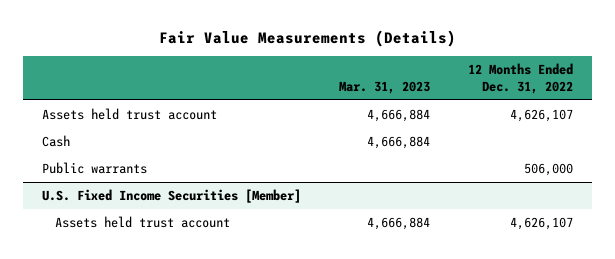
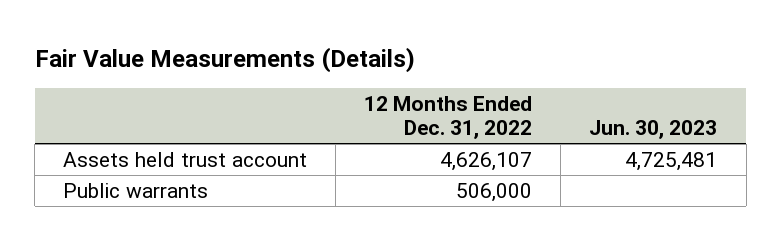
[339,80,431,94] Mar. 31, 2023 -> none
none -> [589,120,718,140] Jun. 30, 2023
[42,134,71,147] Cash -> none
[42,188,302,203] U.S. Fixed Income Securities [Member] -> none
[54,215,230,228] Assets held trust account -> none

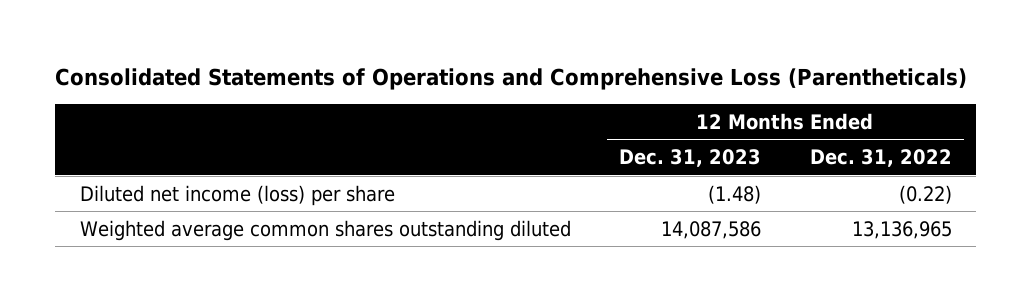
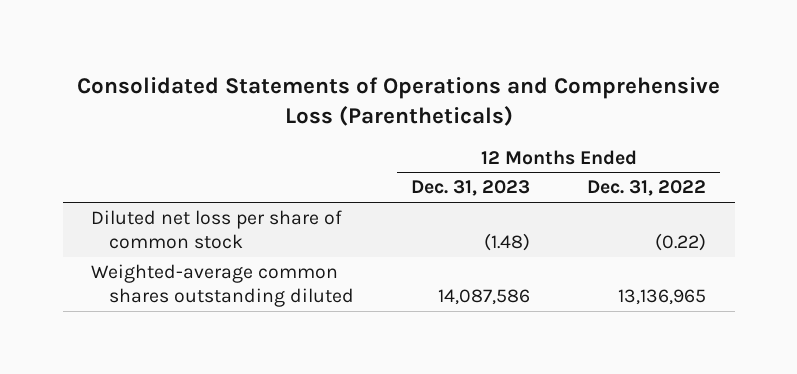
[79,184,395,206] Diluted net income (loss) per share -> [91,210,343,249] Diluted net loss per share of common stock
[79,219,571,241] Weighted average common shares outstanding diluted -> [91,264,355,307] Weighted-average common shares outstanding diluted

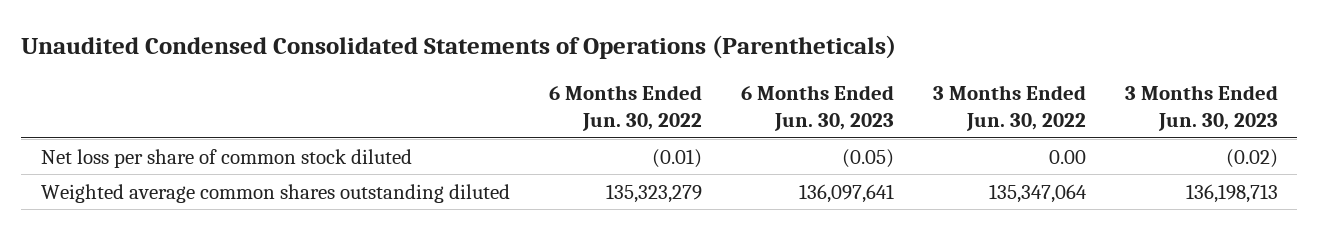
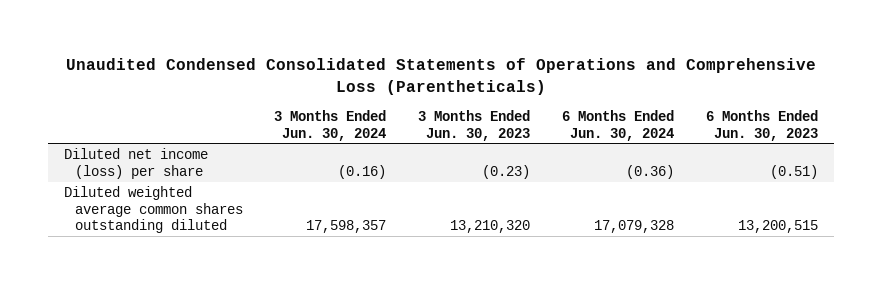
[21,35,897,60] Unaudited Condensed Consolidated Statements of Operations (Parentheticals) -> [66,58,817,95] Unaudited Condensed Consolidated Statements of Operations and Comprehensive Loss (Parentheticals)
[548,85,702,132] 6 Months Ended Jun. 30, 2022 -> none
[932,85,1086,132] 3 Months Ended Jun. 30, 2022 -> none
none -> [274,110,387,141] 3 Months Ended Jun. 30, 2024
none -> [561,110,674,141] 6 Months Ended Jun. 30, 2024
[40,148,412,168] Net loss per share of common stock diluted -> [64,148,209,179] Diluted net income (loss) per share
[841,148,894,168] (0.05) -> [769,164,818,179] (0.51)
[1225,148,1278,168] (0.02) -> [482,164,531,179] (0.23)
[40,183,510,203] Weighted average common shares outstanding diluted -> [64,186,243,234] Diluted weighted average common shares outstanding diluted
[798,183,894,203] 136,097,641 -> [737,220,818,234] 13,200,515
[1185,183,1278,203] 136,198,713 -> [450,220,531,234] 13,210,320

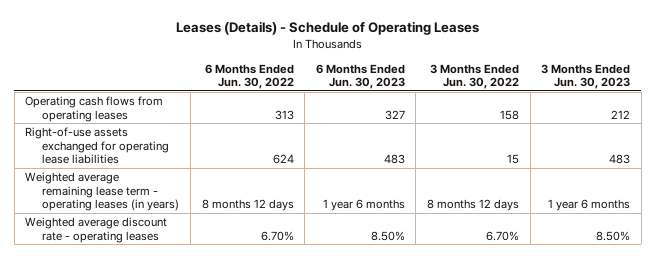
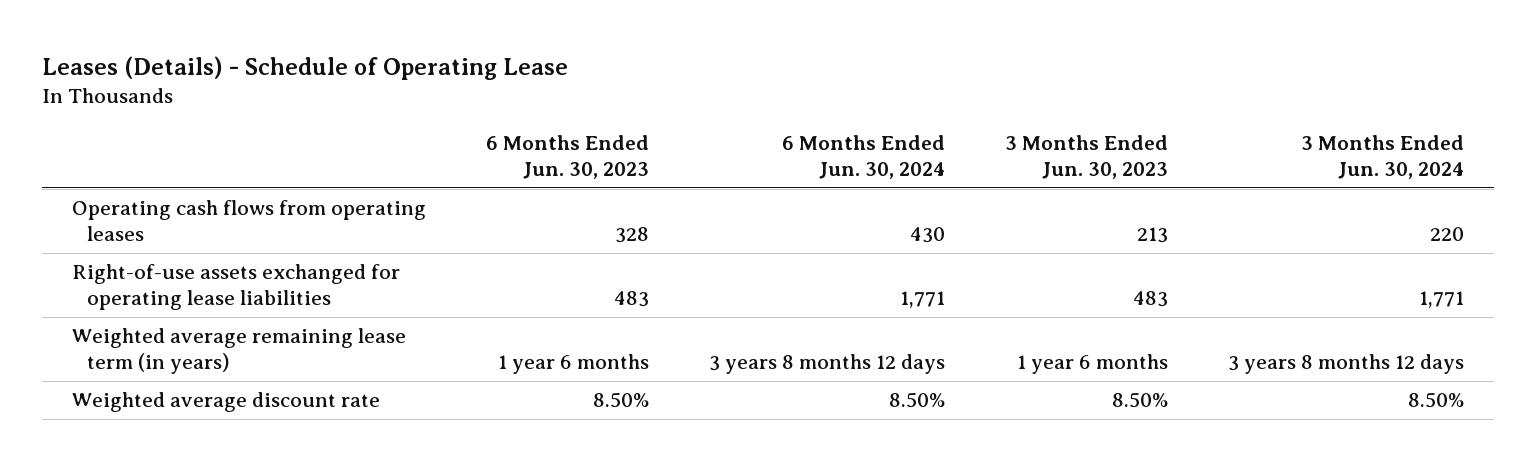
[175,21,479,36] Leases (Details) - Schedule of Operating Leases -> [42,55,569,80] Leases (Details) - Schedule of Operating Lease
[204,63,294,89] 6 Months Ended Jun. 30, 2022 -> none
[429,63,519,89] 3 Months Ended Jun. 30, 2022 -> none
none -> [781,134,945,179] 6 Months Ended Jun. 30, 2024
none -> [1300,134,1464,179] 3 Months Ended Jun. 30, 2024
[384,109,405,120] 327 -> [615,227,650,244] 328
[611,109,631,119] 212 -> [1136,227,1168,244] 213
[25,172,180,211] Weighted average remaining lease term - operating leases (in years) -> [72,327,407,375] Weighted average remaining lease term (in years)
[25,217,168,243] Weighted average discount rate - operating leases -> [72,391,381,412] Weighted average discount rate

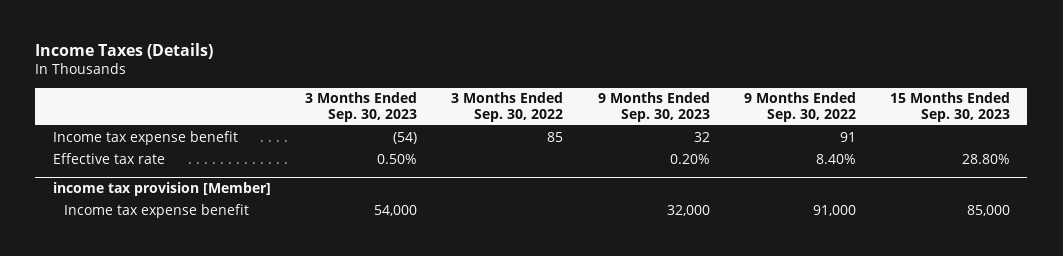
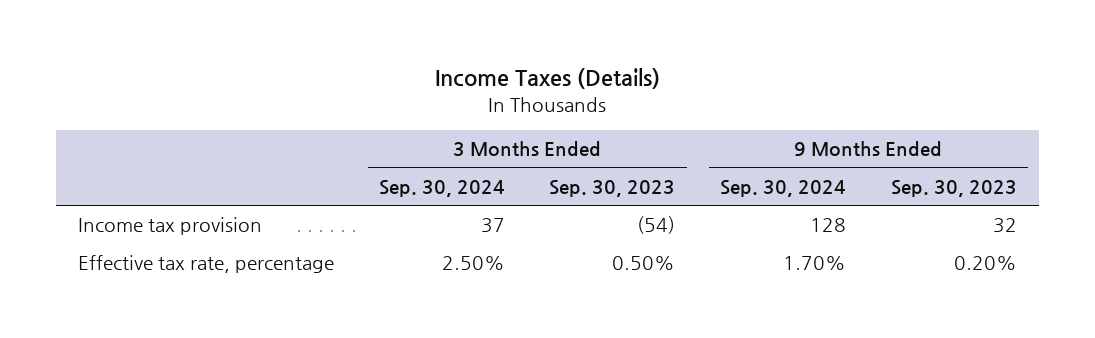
[451,92,564,122] 3 Months Ended Sep. 30, 2022 -> none
[743,92,856,122] 9 Months Ended Sep. 30, 2022 -> none
[890,92,1011,122] 15 Months Ended Sep. 30, 2023 -> none
none -> [378,179,505,197] Sep. 30, 2024
none -> [720,179,847,197] Sep. 30, 2024
[52,182,271,197] income tax provision [Member] -> none
[64,203,250,218] Income tax expense benefit -> none
[52,130,238,145] Income tax expense benefit -> [78,217,263,236] Income tax provision
[52,152,165,164] Effective tax rate -> [78,255,335,274] Effective tax rate, percentage

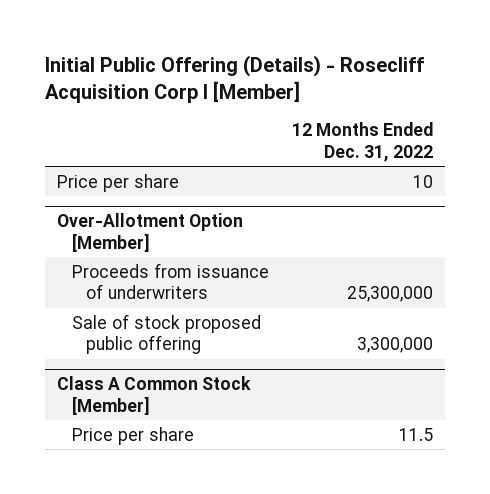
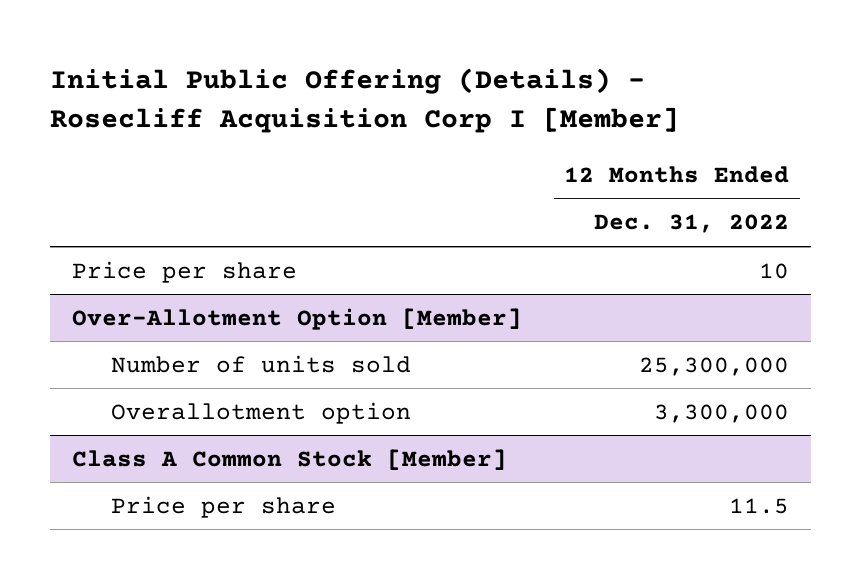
[71,262,269,300] Proceeds from issuance of underwriters -> [110,354,411,373] Number of units sold
[71,313,261,355] Sale of stock proposed public offering -> [110,401,411,424] Overallotment option

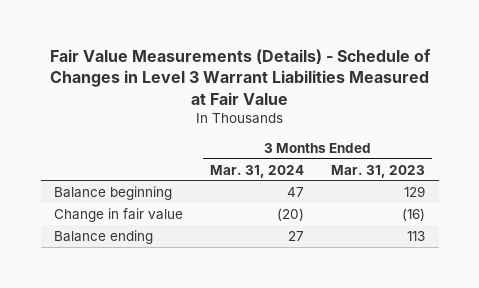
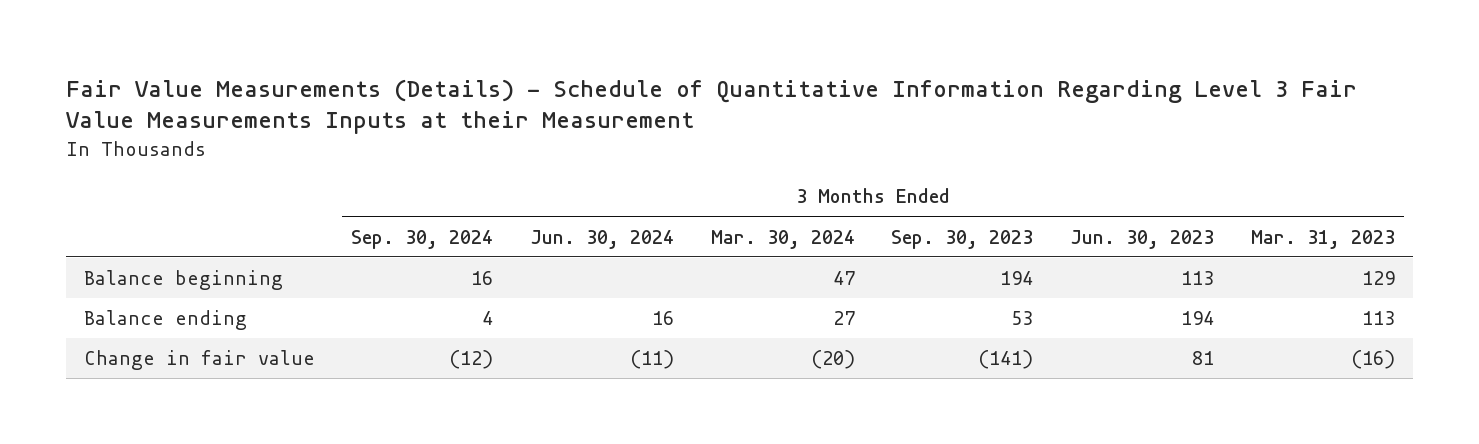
[49,49,431,105] Fair Value Measurements (Details) - Schedule of Changes in Level 3 Warrant Liabilities Measured at Fair Value -> [65,78,1357,135] Fair Value Measurements (Details) - Schedule of Quantitative Information Regarding Level 3 Fair Value Measurements Inputs at their Measurement
[210,164,305,178] Mar. 31, 2024 -> none
none -> [351,229,494,249] Sep. 30, 2024
none -> [530,229,675,249] Jun. 30, 2024
none -> [710,229,855,249] Mar. 30, 2024
none -> [891,229,1034,249] Sep. 30, 2023
none -> [1070,229,1215,249] Jun. 30, 2023
[54,207,184,222] Change in fair value -> [83,350,315,371] Change in fair value

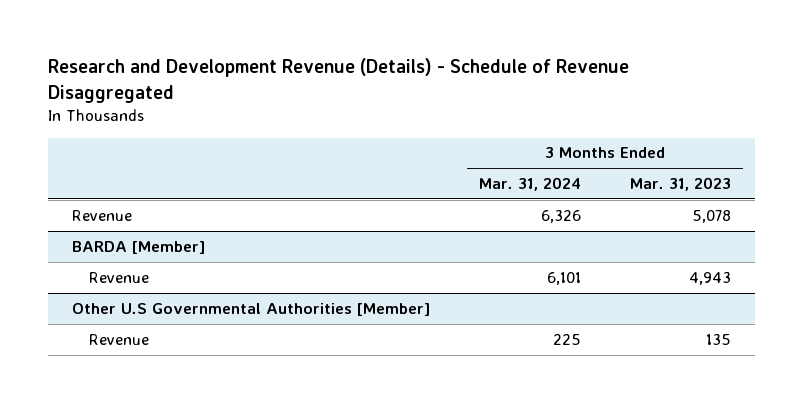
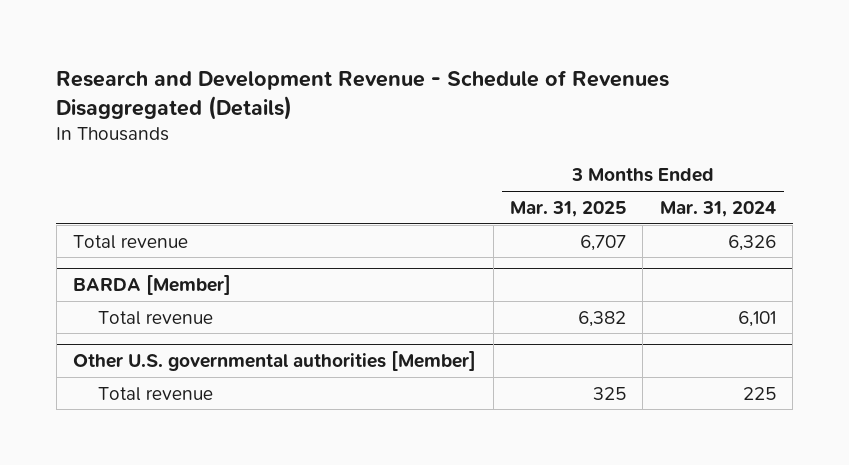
[47,58,629,103] Research and Development Revenue (Details) - Schedule of Revenue Disaggregated -> [56,69,670,120] Research and Development Revenue - Schedule of Revenues Disaggregated (Details)
[630,177,732,192] Mar. 31, 2023 -> none
none -> [510,200,627,217] Mar. 31, 2025
[72,209,133,221] Revenue -> [73,234,189,249] Total revenue
[89,271,150,283] Revenue -> [97,310,213,325] Total revenue
[72,302,431,316] Other U.S Governmental Authorities [Member] -> [73,350,477,371] Other U.S. governmental authorities [Member]
[89,333,150,345] Revenue -> [97,386,213,401] Total revenue

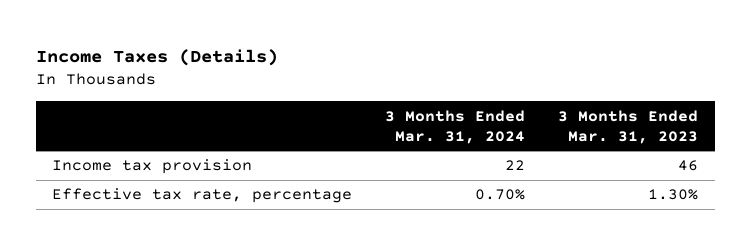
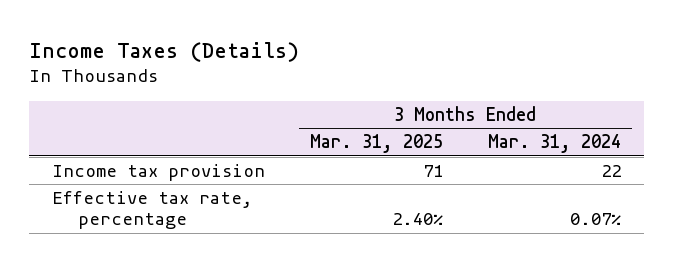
[558,109,699,144] 3 Months Ended Mar. 31, 2023 -> none
none -> [309,134,443,154] Mar. 31, 2025
[475,189,526,201] 0.70% -> [569,213,621,226] 0.07%

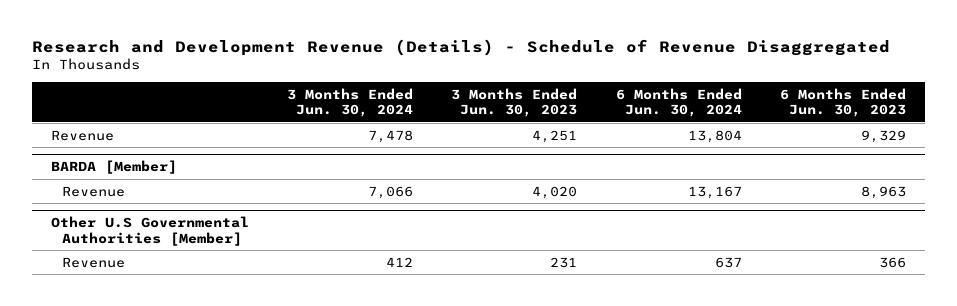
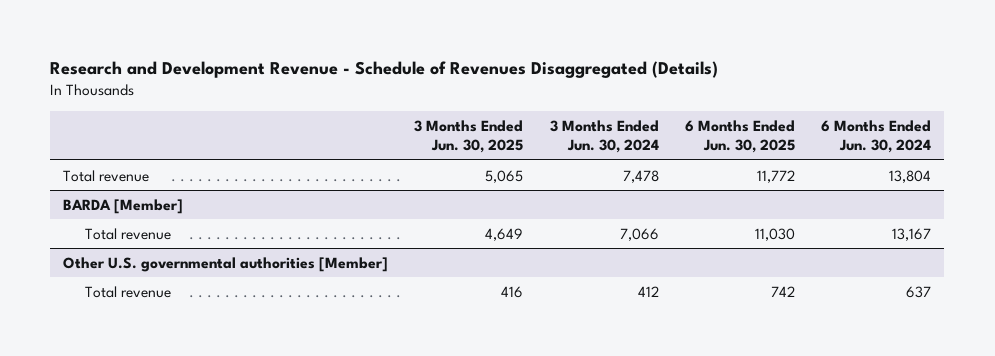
[31,38,890,56] Research and Development Revenue (Details) - Schedule of Revenue Disaggregated -> [50,61,719,79] Research and Development Revenue - Schedule of Revenues Disaggregated (Details)
[451,87,578,118] 3 Months Ended Jun. 30, 2023 -> none
[779,87,906,118] 6 Months Ended Jun. 30, 2023 -> none
none -> [414,119,524,154] 3 Months Ended Jun. 30, 2025
none -> [685,119,796,154] 6 Months Ended Jun. 30, 2025
[50,129,114,141] Revenue -> [63,169,150,182] Total revenue
[62,185,126,197] Revenue -> [85,227,172,240] Total revenue
[50,216,249,246] Other U.S Governmental Authorities [Member] -> [63,256,389,272] Other U.S. governmental authorities [Member]
[62,256,126,268] Revenue -> [85,285,172,298] Total revenue

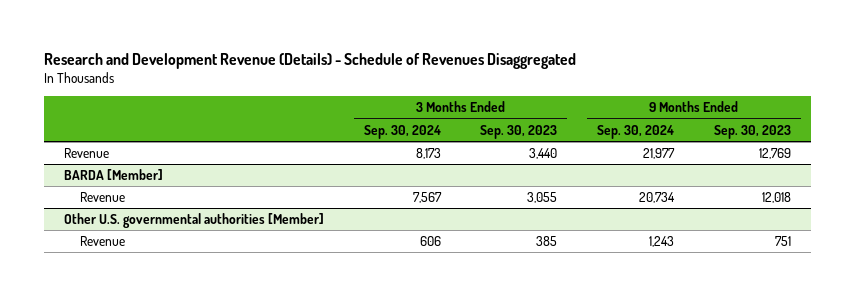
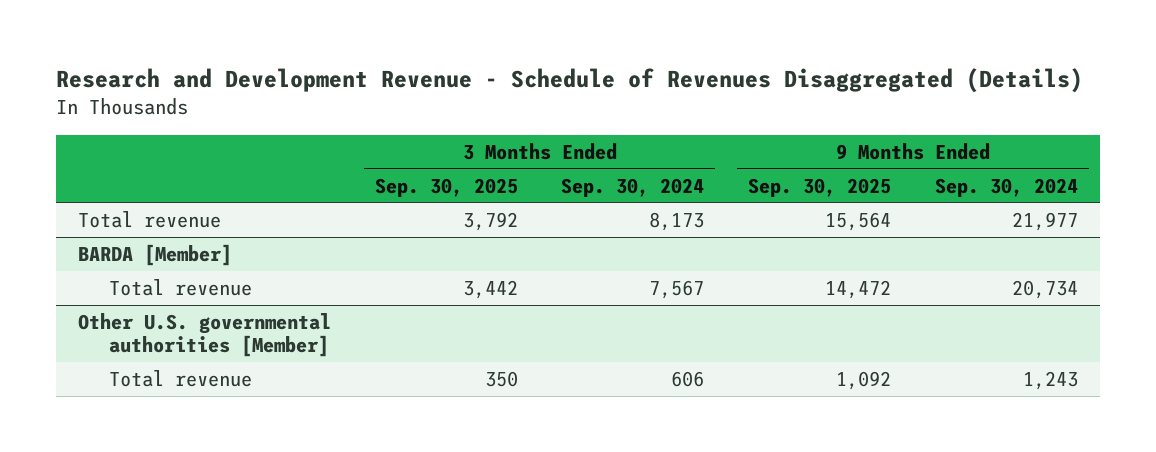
[44,52,577,69] Research and Development Revenue (Details) - Schedule of Revenues Disaggregated -> [55,68,1083,94] Research and Development Revenue - Schedule of Revenues Disaggregated (Details)
[480,124,558,139] Sep. 30, 2023 -> none
[713,124,791,139] Sep. 30, 2023 -> none
none -> [374,177,518,197] Sep. 30, 2025
none -> [748,177,892,197] Sep. 30, 2025
[64,148,110,159] Revenue -> [77,211,221,229] Total revenue
[80,192,126,203] Revenue -> [109,279,253,297] Total revenue
[80,236,126,247] Revenue -> [109,370,253,388] Total revenue

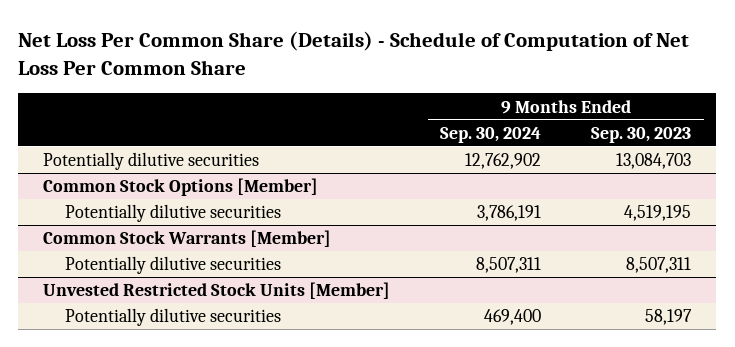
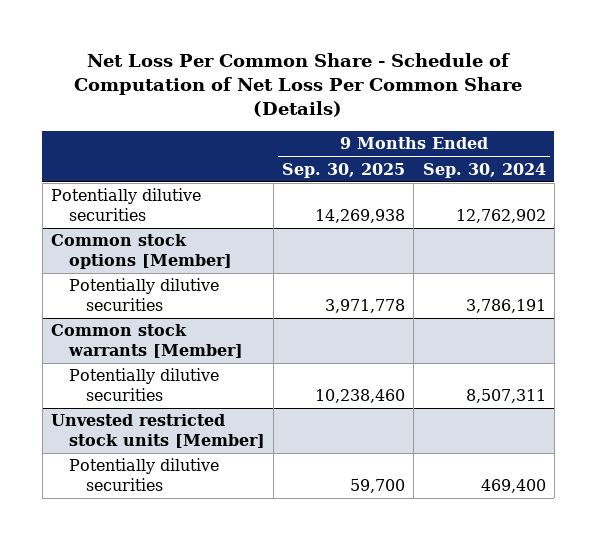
[18,30,690,76] Net Loss Per Common Share (Details) - Schedule of Computation of Net Loss Per Common Share -> [74,52,523,118] Net Loss Per Common Share - Schedule of Computation of Net Loss Per Common Share (Details)
[591,126,692,143] Sep. 30, 2023 -> none
none -> [282,162,406,178] Sep. 30, 2025
[43,178,319,197] Common Stock Options [Member] -> [50,234,232,270] Common stock options [Member]
[43,230,332,248] Common Stock Warrants [Member] -> [50,324,243,359] Common stock warrants [Member]
[43,282,391,300] Unvested Restricted Stock Units [Member] -> [50,414,265,449] Unvested restricted stock units [Member]

